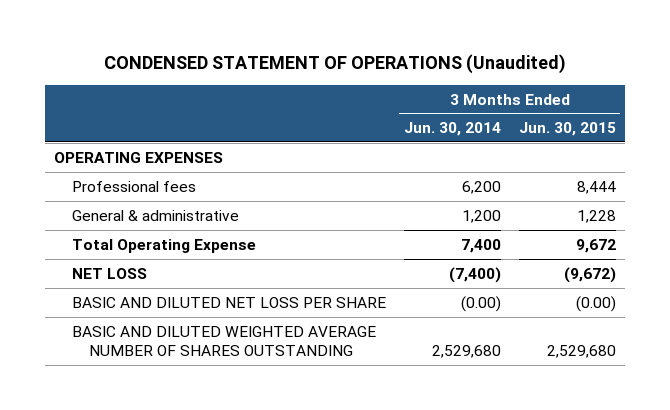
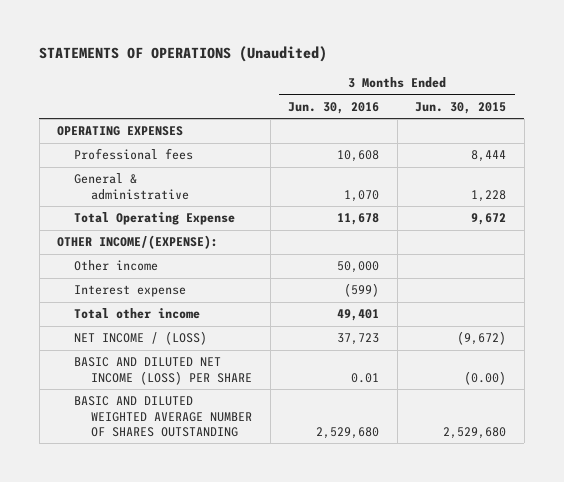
[103,54,566,75] CONDENSED STATEMENT OF OPERATIONS (Unaudited) -> [39,46,328,63] STATEMENTS OF OPERATIONS (Unaudited)
[403,122,501,137] Jun. 30, 2014 -> none
none -> [288,101,380,114] Jun. 30, 2016
none -> [57,235,219,250] OTHER INCOME/(EXPENSE):
none -> [74,260,159,272] Other income
none -> [74,285,187,298] Interest expense
none -> [74,308,201,320] Total other income
[71,267,147,279] NET LOSS -> [74,331,208,346] NET INCOME / (LOSS)
[71,296,386,308] BASIC AND DILUTED NET LOSS PER SHARE -> [74,357,253,385] BASIC AND DILUTED NET INCOME (LOSS) PER SHARE

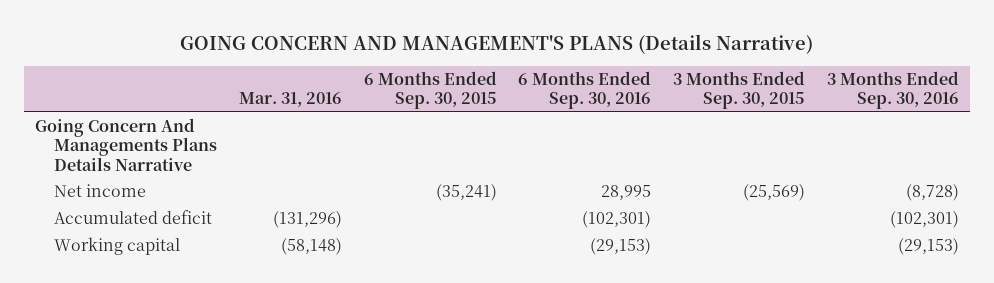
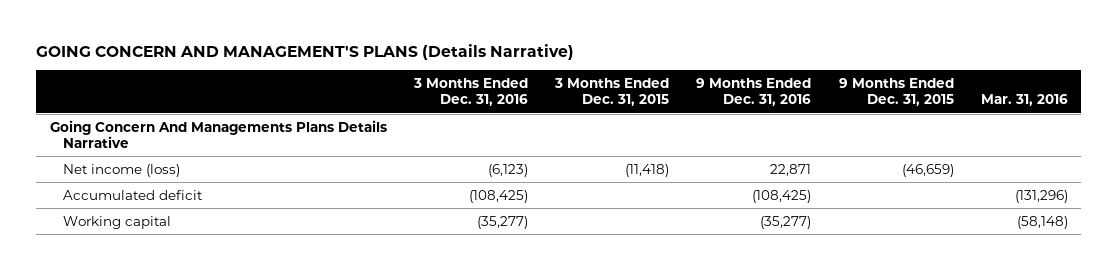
[363,71,497,110] 6 Months Ended Sep. 30, 2015 -> none
[518,71,652,110] 6 Months Ended Sep. 30, 2016 -> none
[673,71,806,110] 3 Months Ended Sep. 30, 2015 -> none
[826,71,959,110] 3 Months Ended Sep. 30, 2016 -> none
none -> [413,78,529,107] 3 Months Ended Dec. 31, 2016
none -> [554,78,670,107] 3 Months Ended Dec. 31, 2015
none -> [696,78,812,107] 9 Months Ended Dec. 31, 2016
none -> [838,78,954,107] 9 Months Ended Dec. 31, 2015
[54,184,147,198] Net income -> [63,163,181,177] Net income (loss)

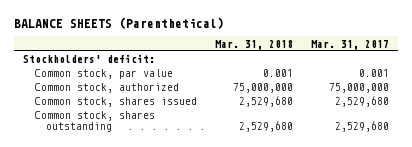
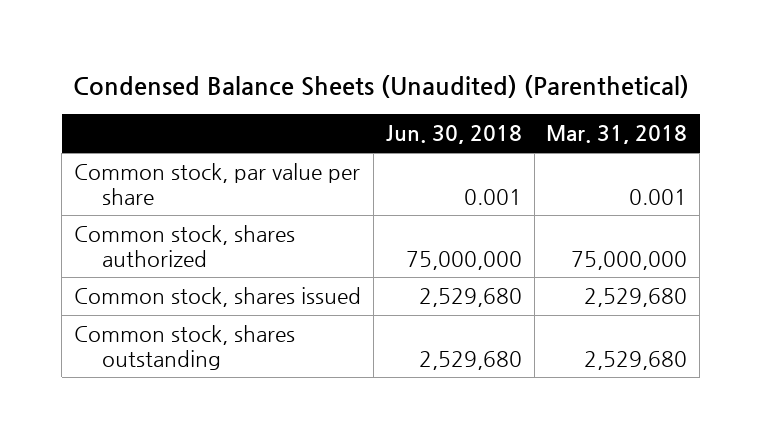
[14,16,225,29] BALANCE SHEETS (Parenthetical) -> [72,74,689,98] Condensed Balance Sheets (Unaudited) (Parenthetical)
[310,39,389,50] Mar. 31, 2017 -> none
none -> [385,125,522,145] Jun. 30, 2018
[23,54,156,64] Stockholders' deficit: -> none
[34,69,173,80] Common stock, par value -> [74,163,361,205] Common stock, par value per share
[34,83,179,94] Common stock, authorized -> [74,225,296,267] Common stock, shares authorized

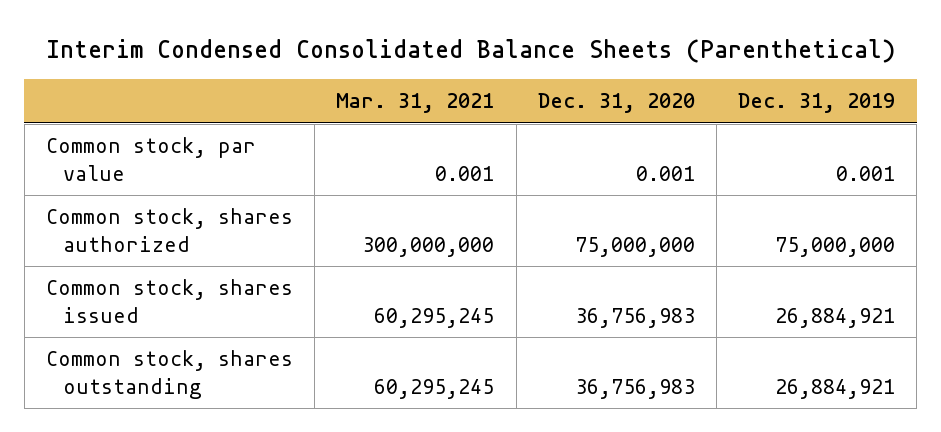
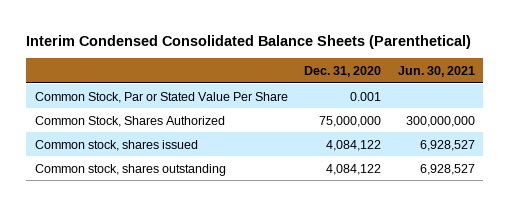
[336,93,495,114] Mar. 31, 2021 -> none
[737,93,895,114] Dec. 31, 2019 -> none
none -> [397,65,475,77] Jun. 30, 2021
[46,137,257,181] Common stock, par value -> [34,91,288,103] Common Stock, Par or Stated Value Per Share
[46,208,294,252] Common stock, shares authorized -> [34,115,225,127] Common Stock, Shares Authorized
[574,307,695,328] 36,756,983 -> [326,139,382,151] 4,084,122
[574,378,695,399] 36,756,983 -> [326,163,382,175] 4,084,122

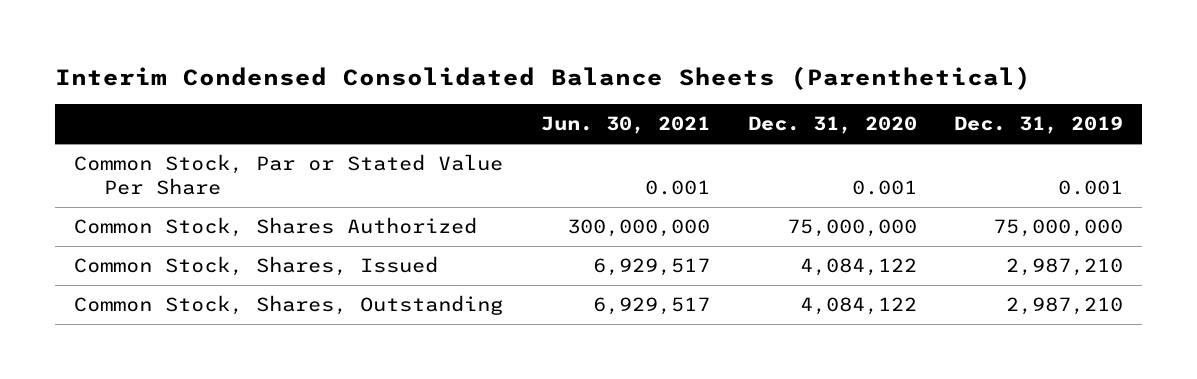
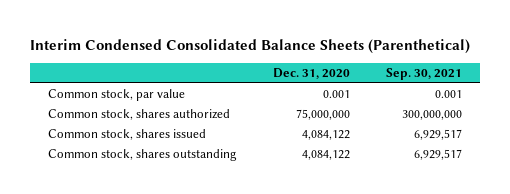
[540,116,710,135] Jun. 30, 2021 -> none
[954,116,1124,135] Dec. 31, 2019 -> none
none -> [386,67,463,80] Sep. 30, 2021
[74,154,504,196] Common Stock, Par or Stated Value Per Share -> [47,89,185,102] Common stock, par value
[74,217,478,238] Common Stock, Shares Authorized -> [47,109,230,121] Common stock, shares authorized
[74,256,439,277] Common Stock, Shares, Issued -> [47,129,206,141] Common stock, shares issued
[74,295,504,316] Common Stock, Shares, Outstanding -> [47,149,237,162] Common stock, shares outstanding

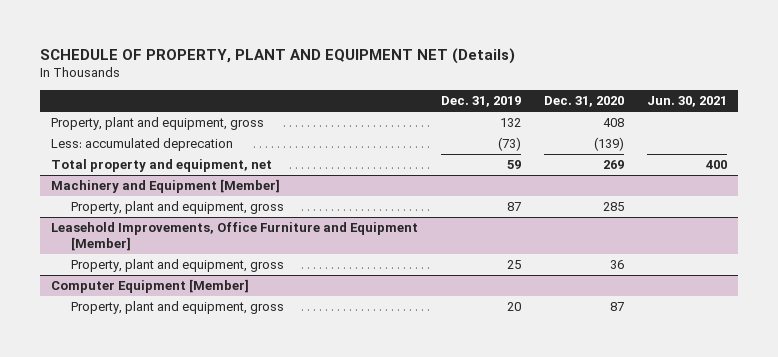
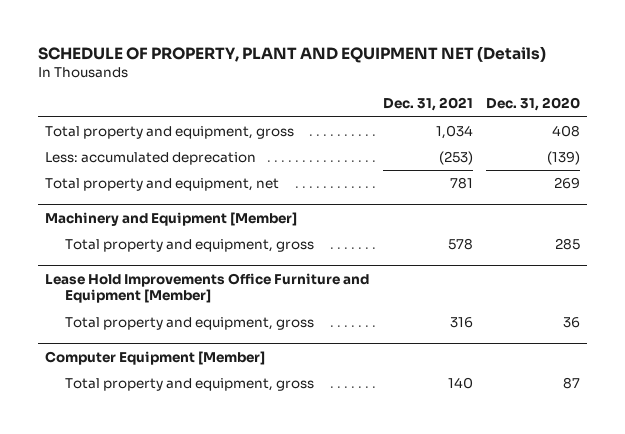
[441,96,522,108] Dec. 31, 2019 -> none
[646,96,727,108] Jun. 30, 2021 -> none
none -> [382,97,473,112] Dec. 31, 2021
[51,117,265,131] Property, plant and equipment, gross -> [45,126,295,140] Total property and equipment, gross
[70,201,284,215] Property, plant and equipment, gross -> [64,239,314,253] Total property and equipment, gross
[51,222,419,252] Leasehold Improvements, Office Furniture and Equipment [Member] -> [45,272,370,304] Lease Hold Improvements Office Furniture and Equipment [Member]
[70,259,284,273] Property, plant and equipment, gross -> [64,317,314,331] Total property and equipment, gross
[70,301,284,315] Property, plant and equipment, gross -> [64,378,314,392] Total property and equipment, gross

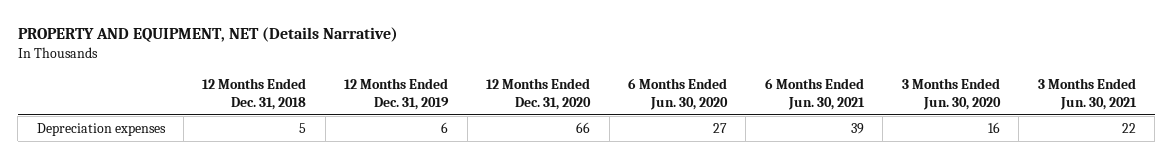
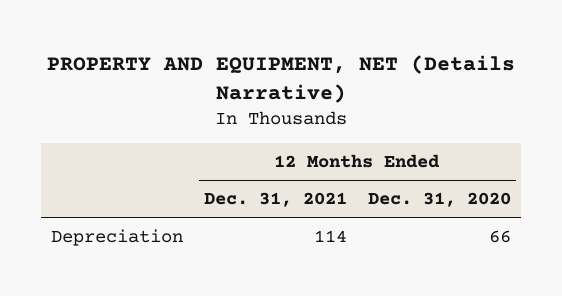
[202,78,307,110] 12 Months Ended Dec. 31, 2018 -> none
[344,78,450,110] 12 Months Ended Dec. 31, 2019 -> none
[628,78,729,110] 6 Months Ended Jun. 30, 2020 -> none
[764,78,865,110] 6 Months Ended Jun. 30, 2021 -> none
[901,78,1001,110] 3 Months Ended Jun. 30, 2020 -> none
[1037,78,1137,110] 3 Months Ended Jun. 30, 2021 -> none
none -> [203,192,347,208] Dec. 31, 2021
[36,123,166,137] Depreciation expenses -> [51,229,184,247] Depreciation

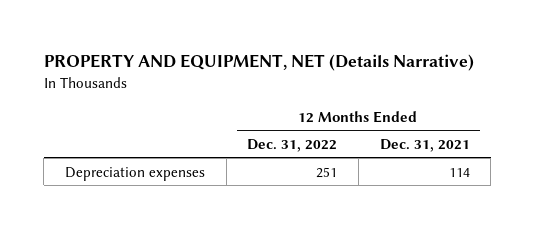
[367,192,511,208] Dec. 31, 2020 -> none
none -> [247,138,338,152] Dec. 31, 2022
[51,229,184,247] Depreciation -> [64,166,205,181] Depreciation expenses

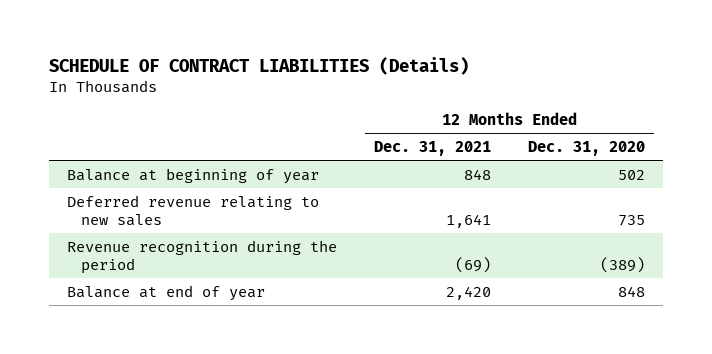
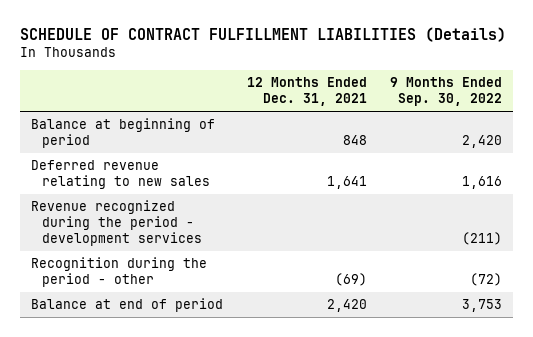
[48,56,469,75] SCHEDULE OF CONTRACT LIABILITIES (Details) -> [19,26,506,42] SCHEDULE OF CONTRACT FULFILLMENT LIABILITIES (Details)
[527,141,645,157] Dec. 31, 2020 -> none
none -> [389,77,502,107] 9 Months Ended Sep. 30, 2022
[67,167,320,184] Balance at beginning of year -> [31,118,216,149] Balance at beginning of period
none -> [31,200,203,246] Revenue recognized during the period - development services
[67,239,338,275] Revenue recognition during the period -> [31,257,208,288] Recognition during the period - other
[67,284,266,301] Balance at end of year -> [31,298,224,313] Balance at end of period

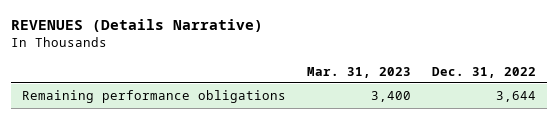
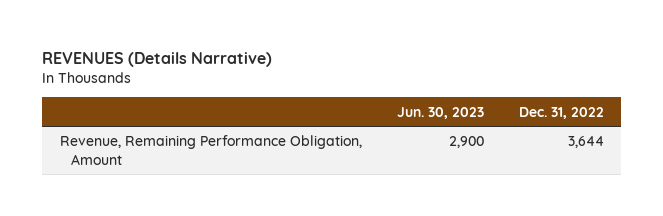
[306,66,411,78] Mar. 31, 2023 -> none
none -> [396,106,484,119] Jun. 30, 2023
[21,90,286,104] Remaining performance obligations -> [59,135,362,165] Revenue, Remaining Performance Obligation, Amount

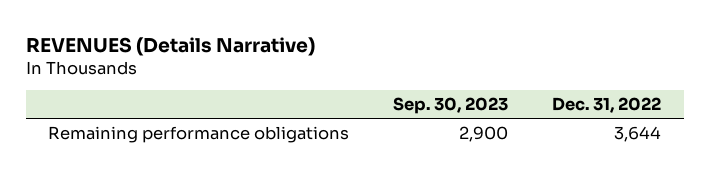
[396,106,484,119] Jun. 30, 2023 -> none
none -> [393,97,509,115] Sep. 30, 2023
[59,135,362,165] Revenue, Remaining Performance Obligation, Amount -> [48,125,350,143] Remaining performance obligations

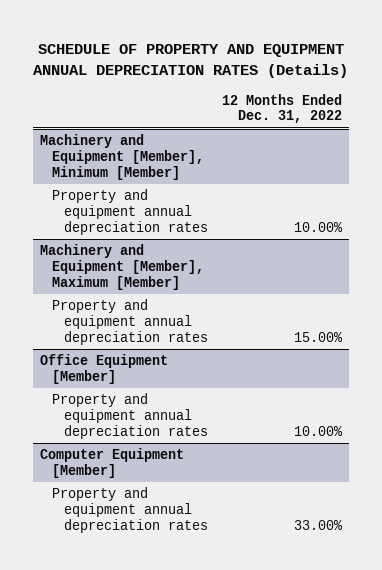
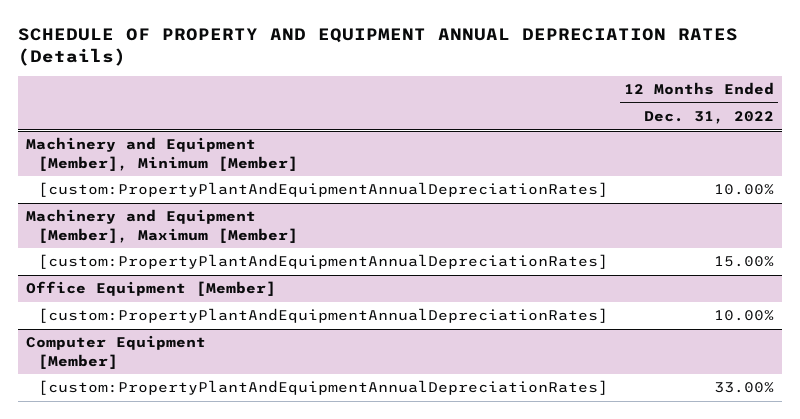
[52,189,209,235] Property and equipment annual depreciation rates -> [38,182,609,198] [custom:PropertyPlantAndEquipmentAnnualDepreciationRates]
[52,299,209,345] Property and equipment annual depreciation rates -> [38,254,609,270] [custom:PropertyPlantAndEquipmentAnnualDepreciationRates]
[52,393,209,439] Property and equipment annual depreciation rates -> [38,308,609,324] [custom:PropertyPlantAndEquipmentAnnualDepreciationRates]
[52,487,209,533] Property and equipment annual depreciation rates -> [38,380,609,396] [custom:PropertyPlantAndEquipmentAnnualDepreciationRates]

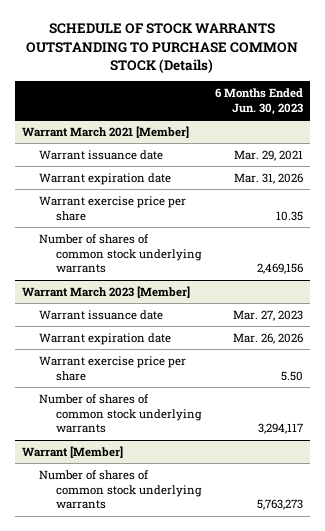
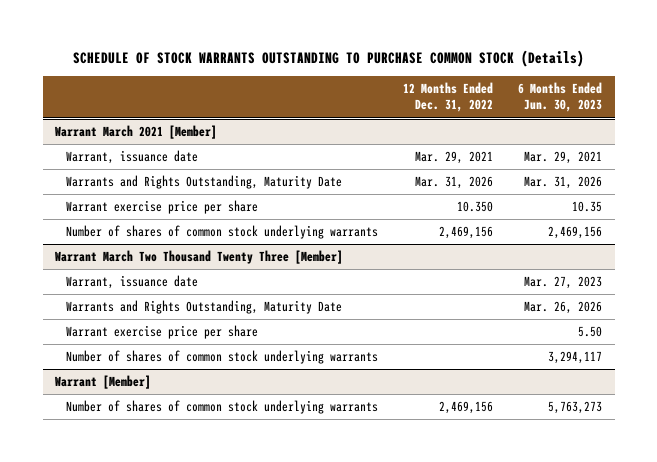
none -> [403,81,494,113] 12 Months Ended Dec. 31, 2022
[39,149,164,160] Warrant issuance date -> [66,150,199,165] Warrant, issuance date
[39,172,172,185] Warrant expiration date -> [66,175,343,190] Warrants and Rights Outstanding, Maturity Date
[21,285,190,298] Warrant March 2023 [Member] -> [55,250,344,265] Warrant March Two Thousand Twenty Three [Member]
[39,309,164,320] Warrant issuance date -> [66,275,199,290] Warrant, issuance date
[39,332,172,345] Warrant expiration date -> [66,300,343,315] Warrants and Rights Outstanding, Maturity Date

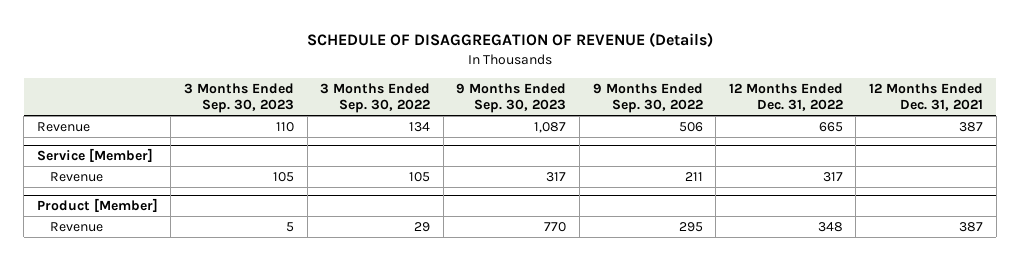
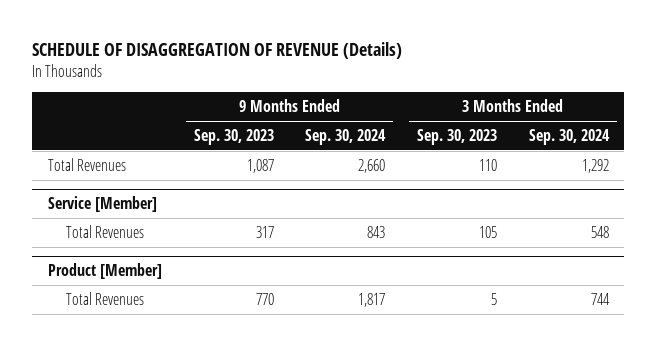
[320,82,431,114] 3 Months Ended Sep. 30, 2022 -> none
[592,82,703,114] 9 Months Ended Sep. 30, 2022 -> none
[728,82,843,112] 12 Months Ended Dec. 31, 2022 -> none
[868,82,983,112] 12 Months Ended Dec. 31, 2021 -> none
none -> [305,128,387,145] Sep. 30, 2024
none -> [528,128,610,145] Sep. 30, 2024
[36,121,90,132] Revenue -> [48,157,127,171] Total Revenues
[49,171,103,182] Revenue -> [66,224,145,238] Total Revenues
[49,221,103,232] Revenue -> [66,291,145,305] Total Revenues

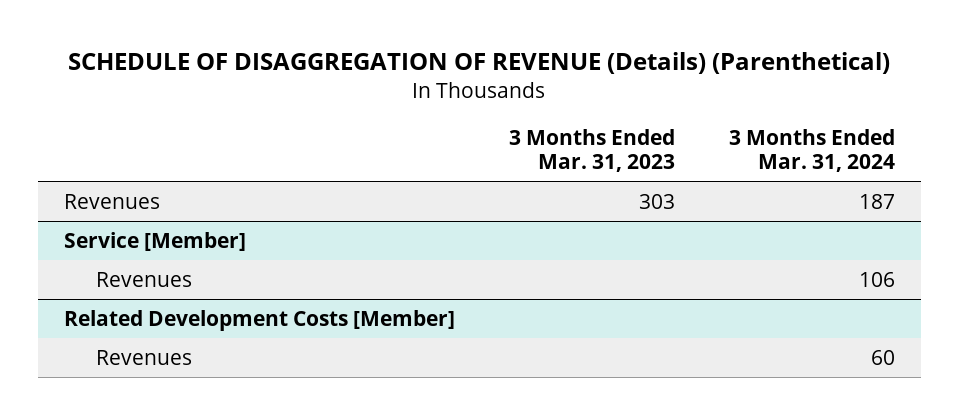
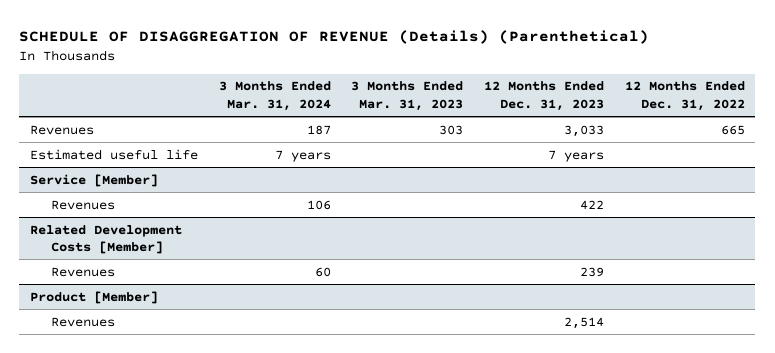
none -> [484,81,605,111] 12 Months Ended Dec. 31, 2023
none -> [624,81,745,111] 12 Months Ended Dec. 31, 2022
none -> [29,148,198,160] Estimated useful life
none -> [29,290,158,304] Product [Member]
none -> [51,316,116,327] Revenues

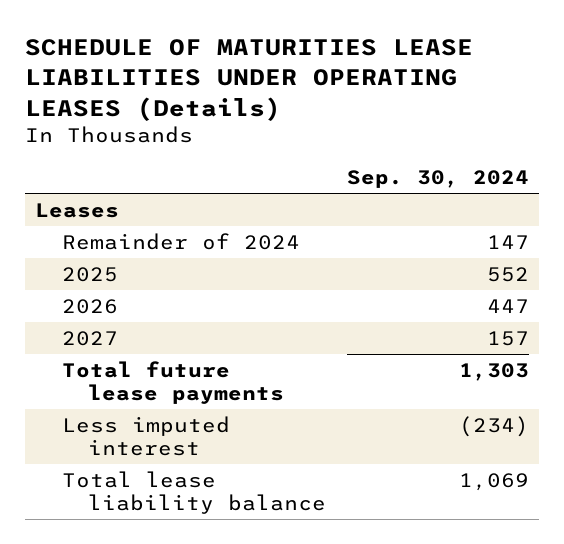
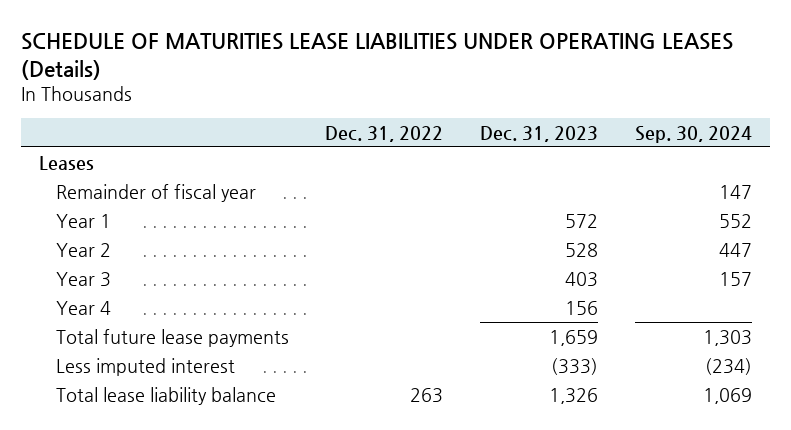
none -> [325,125,444,142] Dec. 31, 2022
none -> [480,125,599,142] Dec. 31, 2023
[61,232,300,250] Remainder of 2024 -> [55,183,256,202] Remainder of fiscal year
[61,266,118,282] 2025 -> [55,213,111,228] Year 1
[61,298,118,314] 2026 -> [55,242,111,257] Year 2
[61,330,118,346] 2027 -> [55,271,111,287] Year 3
none -> [55,300,111,315] Year 4

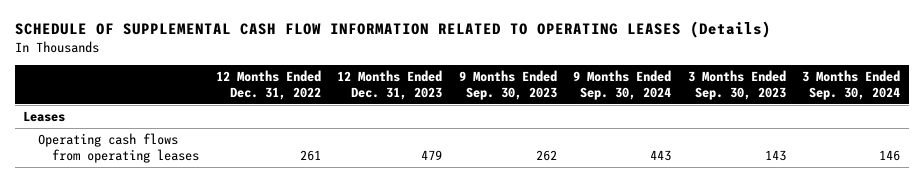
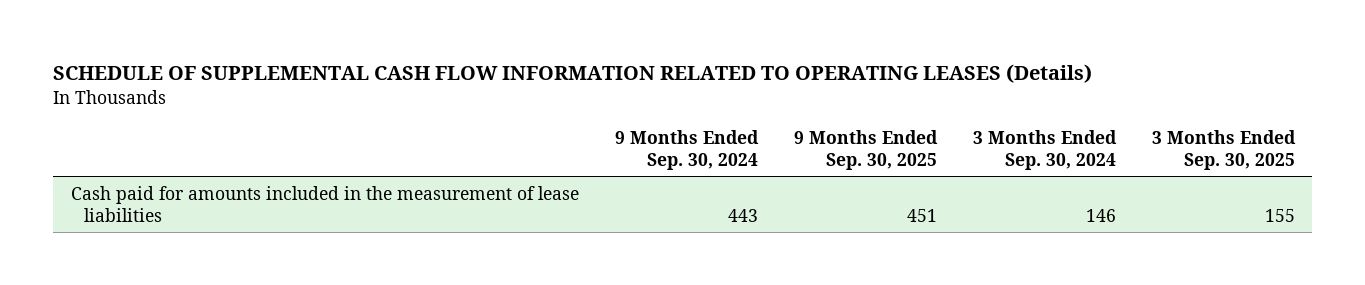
[215,69,321,100] 12 Months Ended Dec. 31, 2022 -> none
[337,69,443,100] 12 Months Ended Dec. 31, 2023 -> none
[458,69,557,100] 9 Months Ended Sep. 30, 2023 -> none
[687,69,786,100] 3 Months Ended Sep. 30, 2023 -> none
none -> [793,129,938,171] 9 Months Ended Sep. 30, 2025
none -> [1151,129,1296,171] 3 Months Ended Sep. 30, 2025
[22,110,65,122] Leases -> none
[37,132,200,164] Operating cash flows from operating leases -> [70,185,579,223] Cash paid for amounts included in the measurement of lease liabilities

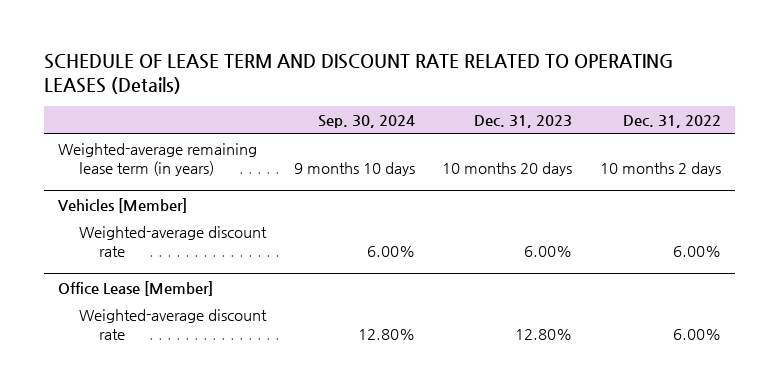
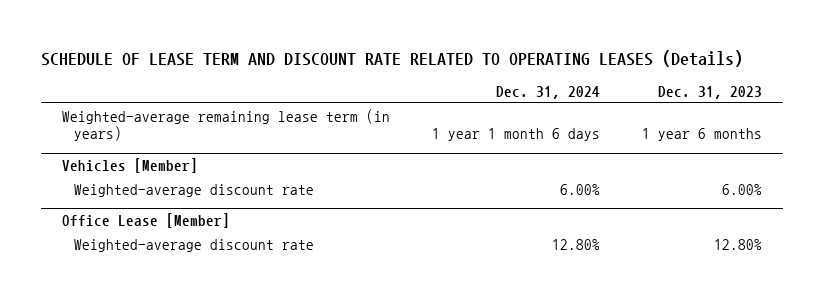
[317,114,415,128] Sep. 30, 2024 -> none
[623,114,722,128] Dec. 31, 2022 -> none
none -> [495,85,600,99] Dec. 31, 2024
[442,161,573,176] 10 months 20 days -> [641,128,762,142] 1 year 6 months

